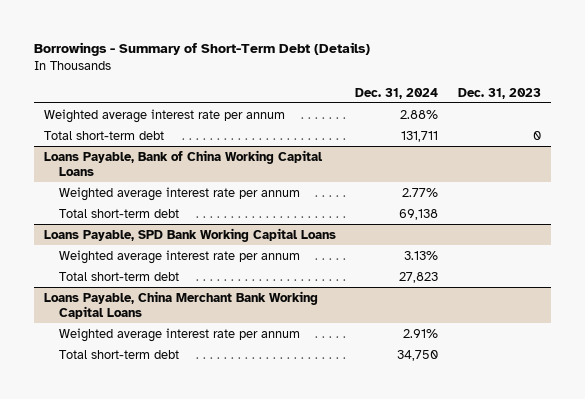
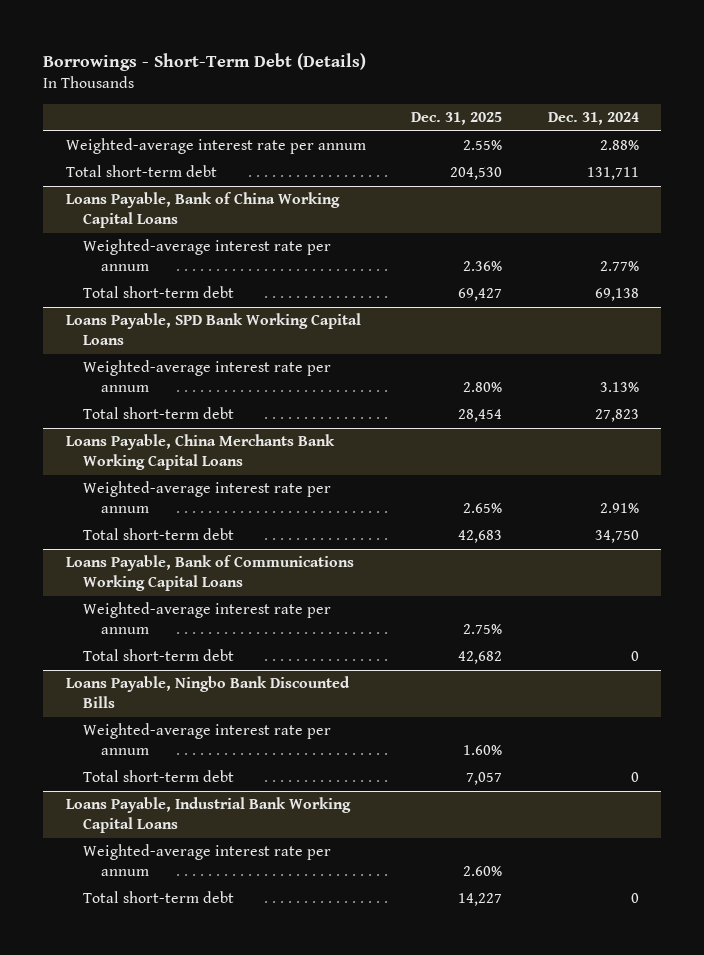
[34,42,371,57] Borrowings - Summary of Short-Term Debt (Details) -> [42,53,366,72] Borrowings - Short-Term Debt (Details)
[457,87,541,99] Dec. 31, 2023 -> none
none -> [411,112,503,126] Dec. 31, 2025
[43,108,285,123] Weighted average interest rate per annum -> [65,138,366,155] Weighted-average interest rate per annum
[58,186,300,201] Weighted average interest rate per annum -> [83,239,332,272] Weighted-average interest rate per annum
[58,249,300,264] Weighted average interest rate per annum -> [83,360,332,393] Weighted-average interest rate per annum
[43,290,318,319] Loans Payable, China Merchant Bank Working Capital Loans -> [65,434,335,471] Loans Payable, China Merchants Bank Working Capital Loans
[58,327,300,342] Weighted average interest rate per annum -> [83,481,332,514] Weighted-average interest rate per annum
none -> [65,555,354,592] Loans Payable, Bank of Communications Working Capital Loans
none -> [83,602,332,635] Weighted-average interest rate per annum
none -> [83,649,235,662] Total short-term debt
none -> [65,676,350,709] Loans Payable, Ningbo Bank Discounted Bills
none -> [83,723,332,756] Weighted-average interest rate per annum
none -> [83,770,235,783] Total short-term debt
none -> [65,797,351,834] Loans Payable, Industrial Bank Working Capital Loans
none -> [83,844,332,877] Weighted-average interest rate per annum
none -> [83,891,235,904] Total short-term debt

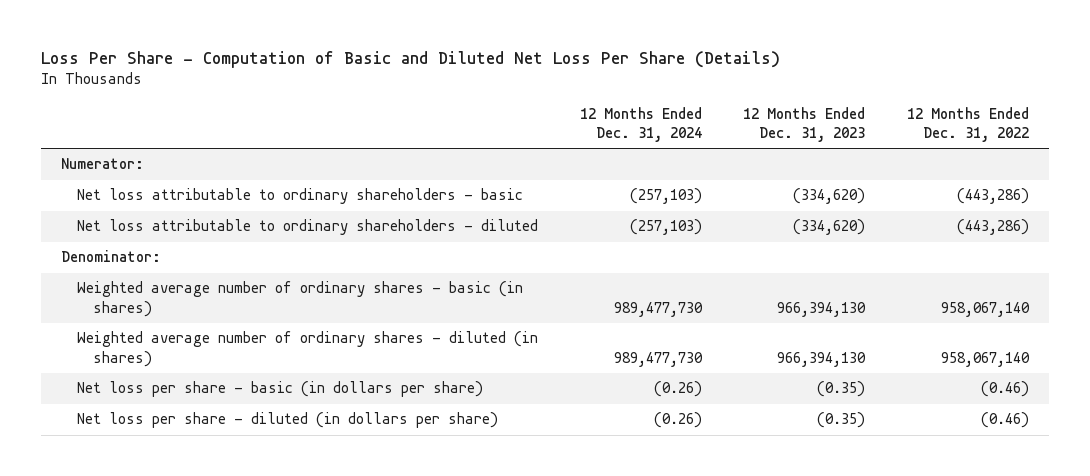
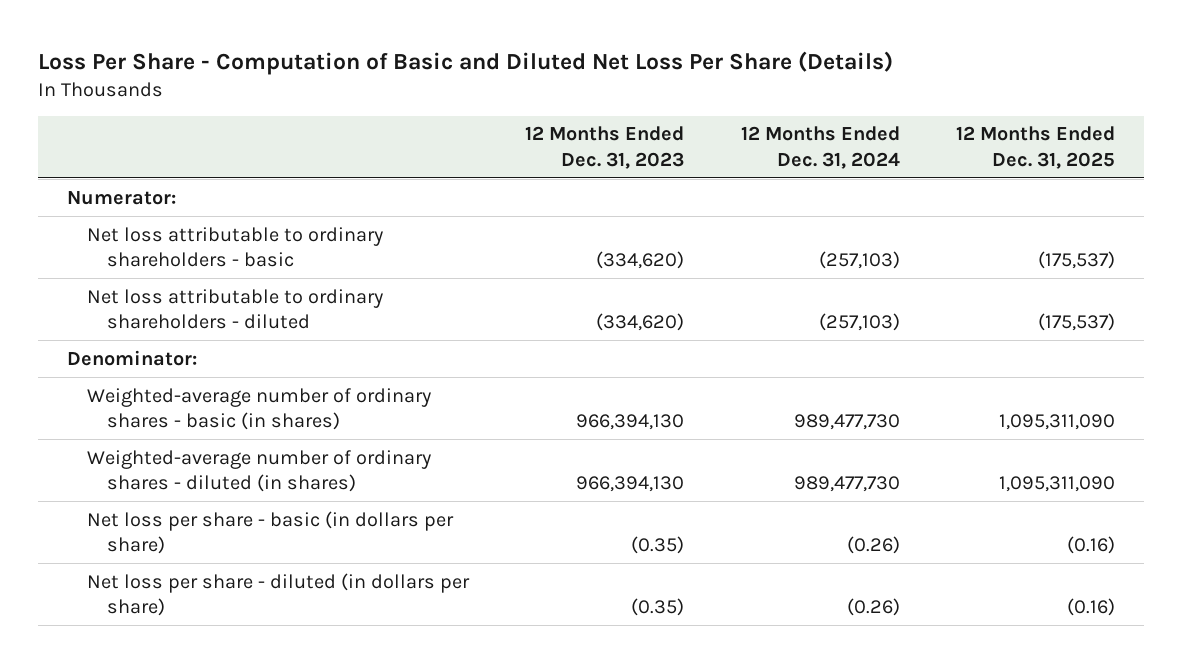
[906,107,1029,143] 12 Months Ended Dec. 31, 2022 -> none
none -> [956,126,1116,169] 12 Months Ended Dec. 31, 2025
[77,281,524,317] Weighted average number of ordinary shares - basic (in shares) -> [86,387,431,430] Weighted-average number of ordinary shares - basic (in shares)
[77,331,539,367] Weighted average number of ordinary shares - diluted (in shares) -> [86,449,431,492] Weighted-average number of ordinary shares - diluted (in shares)

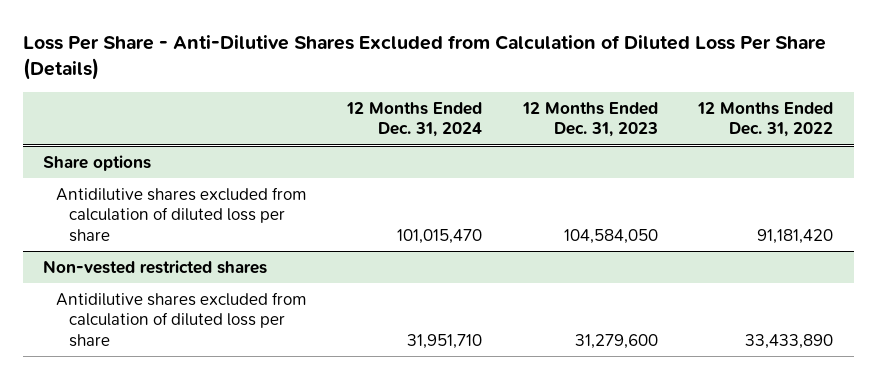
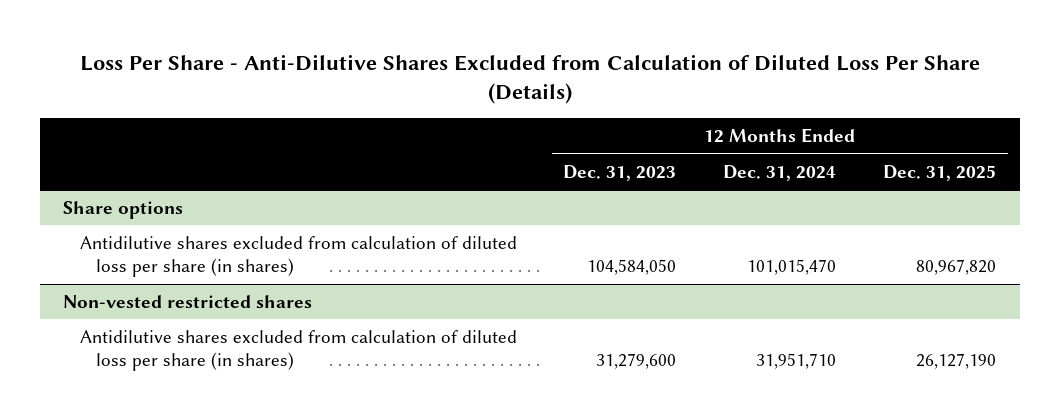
[697,102,834,138] 12 Months Ended Dec. 31, 2022 -> none
none -> [883,164,997,181] Dec. 31, 2025
[55,187,307,242] Antidilutive shares excluded from calculation of diluted loss per share -> [79,235,517,278] Antidilutive shares excluded from calculation of diluted loss per share (in shares)
[55,292,307,347] Antidilutive shares excluded from calculation of diluted loss per share -> [79,329,517,372] Antidilutive shares excluded from calculation of diluted loss per share (in shares)

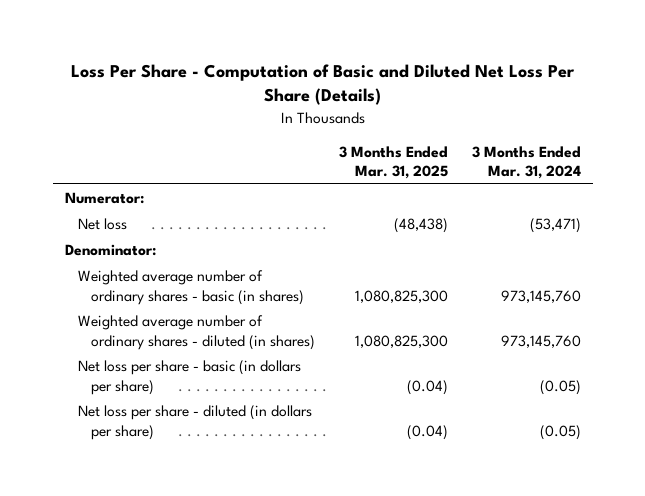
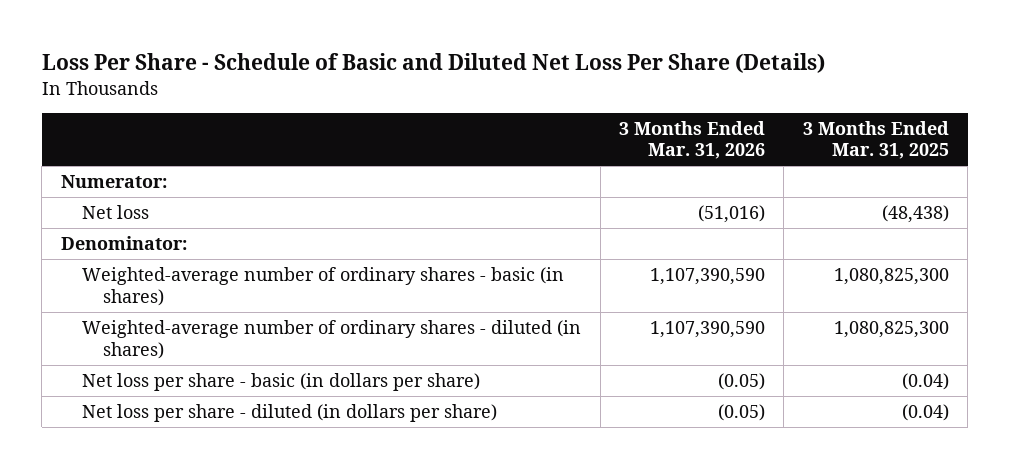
[70,64,575,106] Loss Per Share - Computation of Basic and Diluted Net Loss Per Share (Details) -> [41,53,825,74] Loss Per Share - Schedule of Basic and Diluted Net Loss Per Share (Details)
[471,145,581,179] 3 Months Ended Mar. 31, 2024 -> none
none -> [619,120,766,160] 3 Months Ended Mar. 31, 2026
[77,270,305,305] Weighted average number of ordinary shares - basic (in shares) -> [82,267,565,306] Weighted-average number of ordinary shares - basic (in shares)
[77,315,316,350] Weighted average number of ordinary shares - diluted (in shares) -> [82,320,582,359] Weighted-average number of ordinary shares - diluted (in shares)

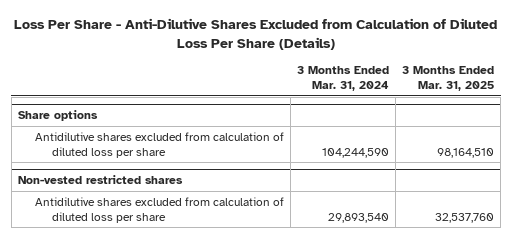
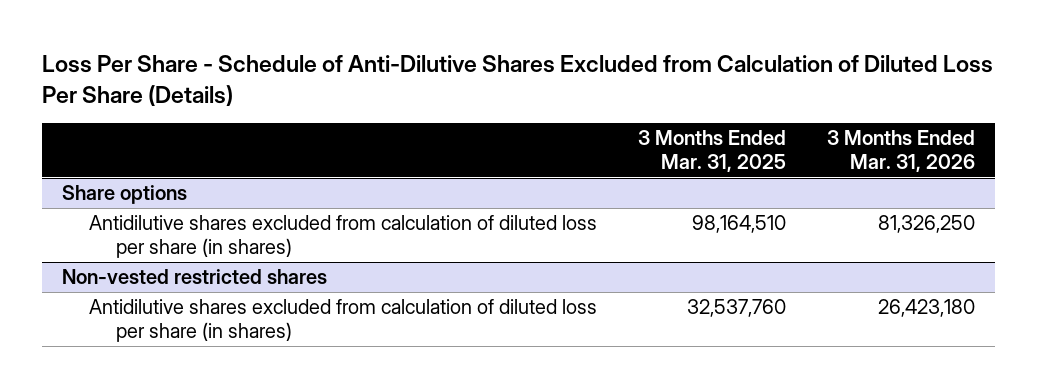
[13,18,497,50] Loss Per Share - Anti-Dilutive Shares Excluded from Calculation of Diluted Loss Per Share (Details) -> [41,55,993,107] Loss Per Share - Schedule of Anti-Dilutive Shares Excluded from Calculation of Diluted Loss Per Share (Details)
[296,66,389,92] 3 Months Ended Mar. 31, 2024 -> none
none -> [826,129,975,173] 3 Months Ended Mar. 31, 2026
[34,131,284,158] Antidilutive shares excluded from calculation of diluted loss per share -> [89,215,598,259] Antidilutive shares excluded from calculation of diluted loss per share (in shares)
[34,196,284,223] Antidilutive shares excluded from calculation of diluted loss per share -> [89,299,598,343] Antidilutive shares excluded from calculation of diluted loss per share (in shares)

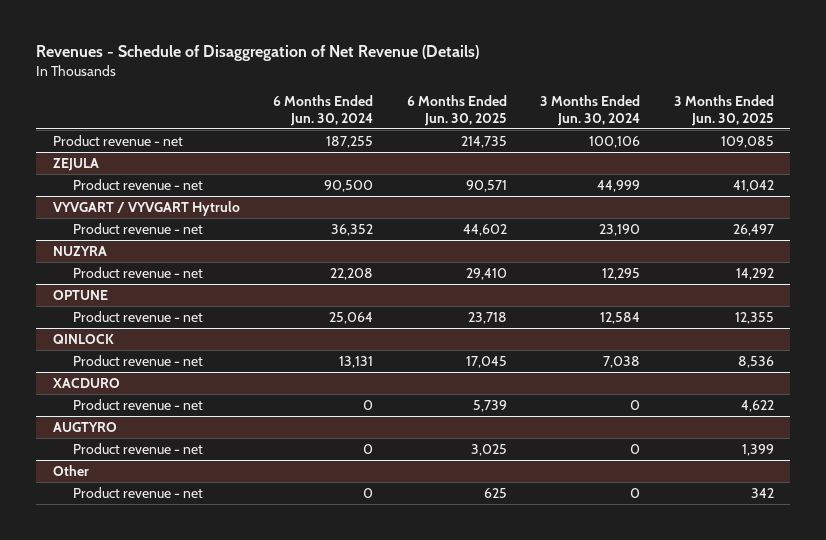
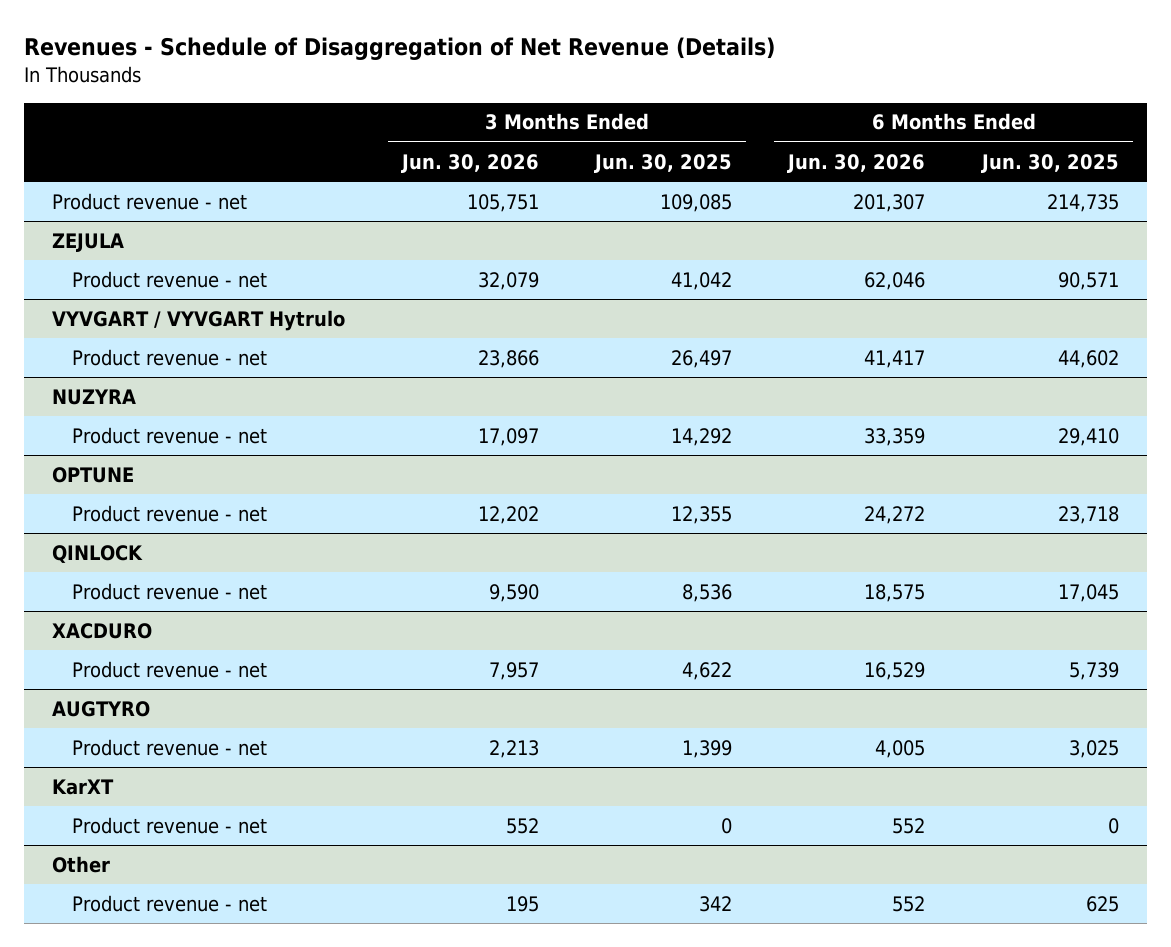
[273,94,374,126] 6 Months Ended Jun. 30, 2024 -> none
[540,94,641,126] 3 Months Ended Jun. 30, 2024 -> none
none -> [400,153,539,173] Jun. 30, 2026
none -> [787,153,926,173] Jun. 30, 2026
none -> [52,778,115,795] KarXT
none -> [71,816,267,834] Product revenue - net

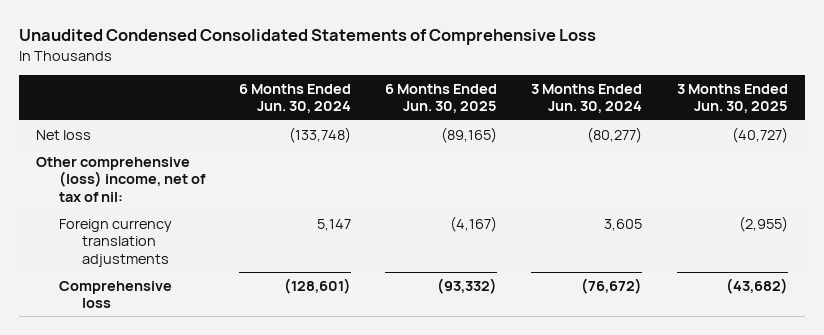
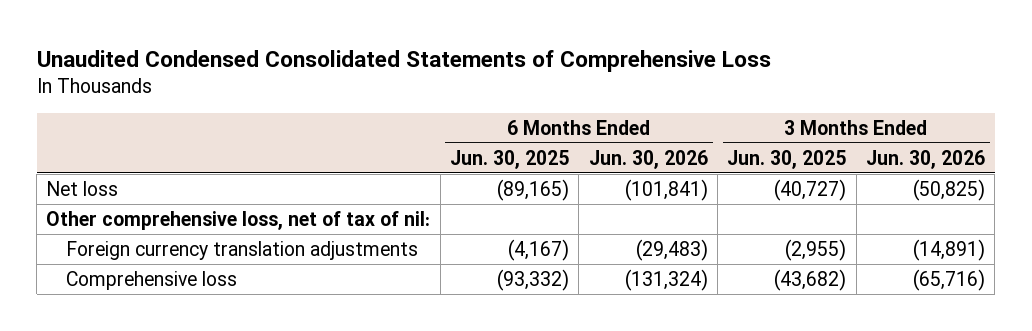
[239,84,352,114] 6 Months Ended Jun. 30, 2024 -> none
[531,84,643,114] 3 Months Ended Jun. 30, 2024 -> none
none -> [588,149,708,169] Jun. 30, 2026
none -> [866,149,986,169] Jun. 30, 2026
[35,156,206,202] Other comprehensive (loss) income, net of tax of nil: -> [46,210,431,230] Other comprehensive loss, net of tax of nil:

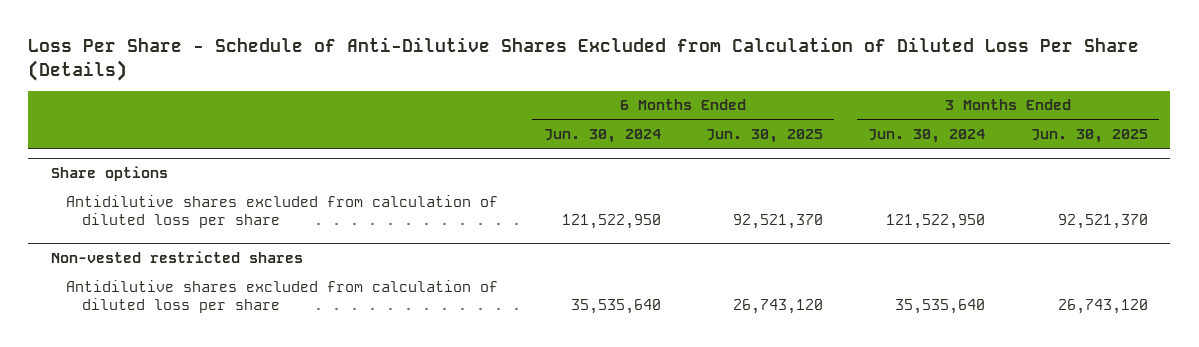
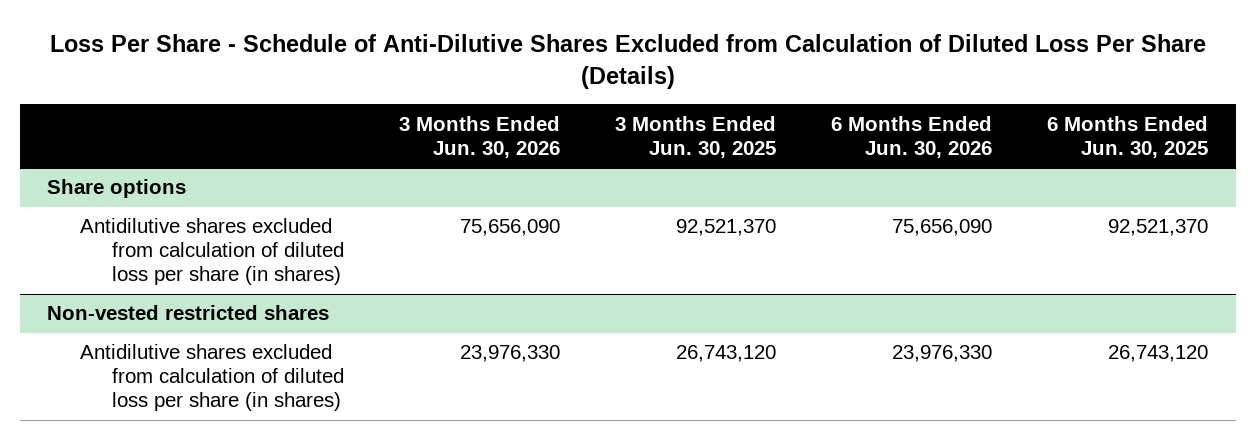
[543,129,661,144] Jun. 30, 2024 -> none
[868,129,986,144] Jun. 30, 2024 -> none
none -> [399,115,561,158] 3 Months Ended Jun. 30, 2026
none -> [831,115,993,158] 6 Months Ended Jun. 30, 2026
[66,194,499,229] Antidilutive shares excluded from calculation of diluted loss per share -> [79,218,345,286] Antidilutive shares excluded from calculation of diluted loss per share (in shares)
[66,279,499,314] Antidilutive shares excluded from calculation of diluted loss per share -> [79,344,345,412] Antidilutive shares excluded from calculation of diluted loss per share (in shares)

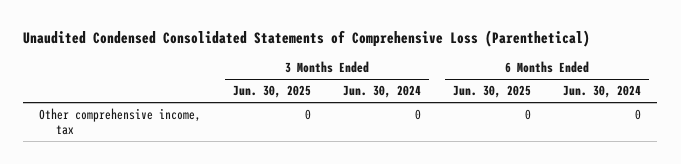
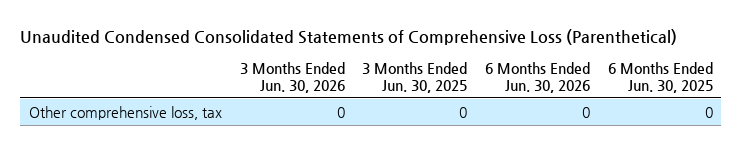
[343,85,422,99] Jun. 30, 2024 -> none
[563,85,642,99] Jun. 30, 2024 -> none
none -> [239,61,345,93] 3 Months Ended Jun. 30, 2026
none -> [484,61,590,93] 6 Months Ended Jun. 30, 2026
[39,108,202,136] Other comprehensive income, tax -> [29,105,223,120] Other comprehensive loss, tax

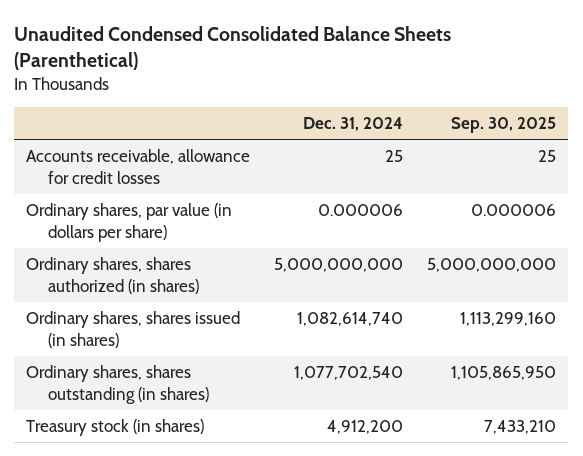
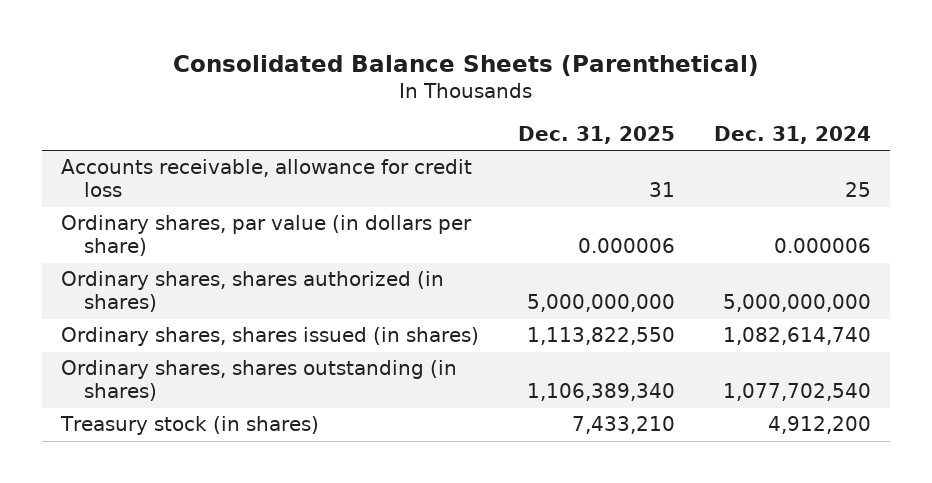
[14,25,452,71] Unaudited Condensed Consolidated Balance Sheets (Parenthetical) -> [172,54,759,76] Consolidated Balance Sheets (Parenthetical)
[451,116,557,133] Sep. 30, 2025 -> none
none -> [517,126,675,145] Dec. 31, 2025
[26,148,251,184] Accounts receivable, allowance for credit losses -> [61,159,473,198] Accounts receivable, allowance for credit loss

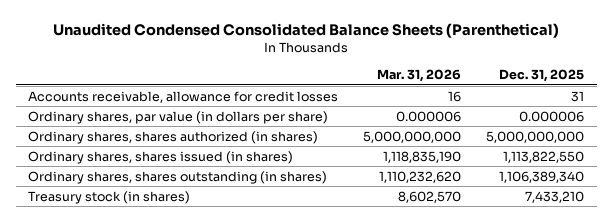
[172,54,759,76] Consolidated Balance Sheets (Parenthetical) -> [53,23,560,39] Unaudited Condensed Consolidated Balance Sheets (Parenthetical)
[713,126,871,145] Dec. 31, 2024 -> none
none -> [377,69,462,83] Mar. 31, 2026
[61,159,473,198] Accounts receivable, allowance for credit loss -> [28,90,339,103] Accounts receivable, allowance for credit losses

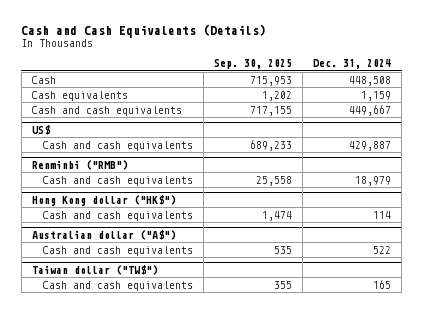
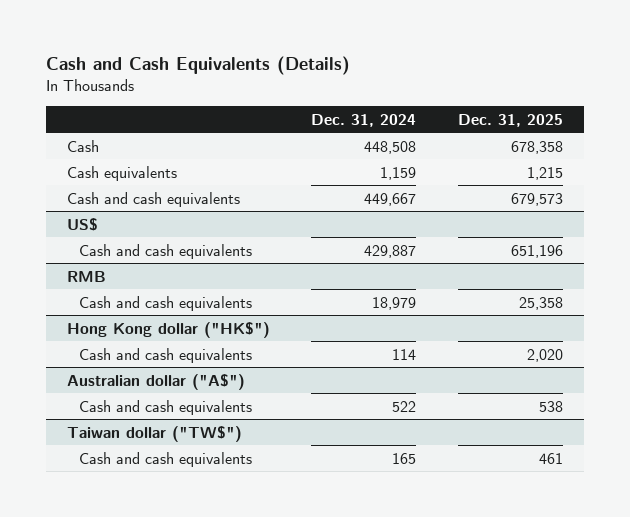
[214,59,293,70] Sep. 30, 2025 -> none
none -> [458,113,564,127] Dec. 31, 2025
[32,159,129,170] Renminbi ("RMB") -> [66,270,106,282] RMB

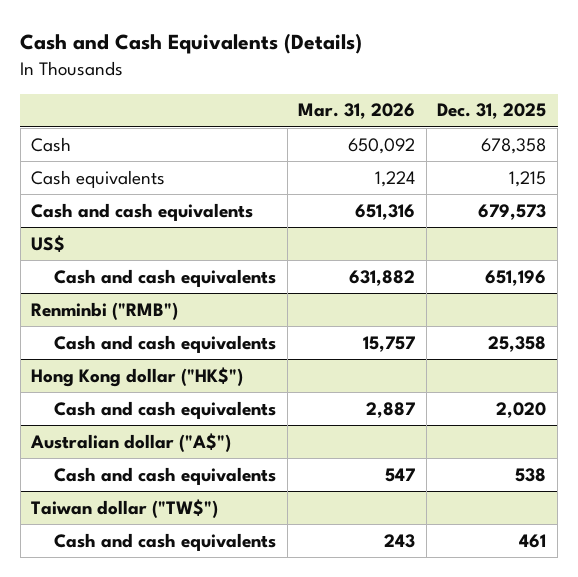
[311,113,417,127] Dec. 31, 2024 -> none
none -> [298,103,416,120] Mar. 31, 2026
[66,270,106,282] RMB -> [31,301,179,320] Renminbi ("RMB")

